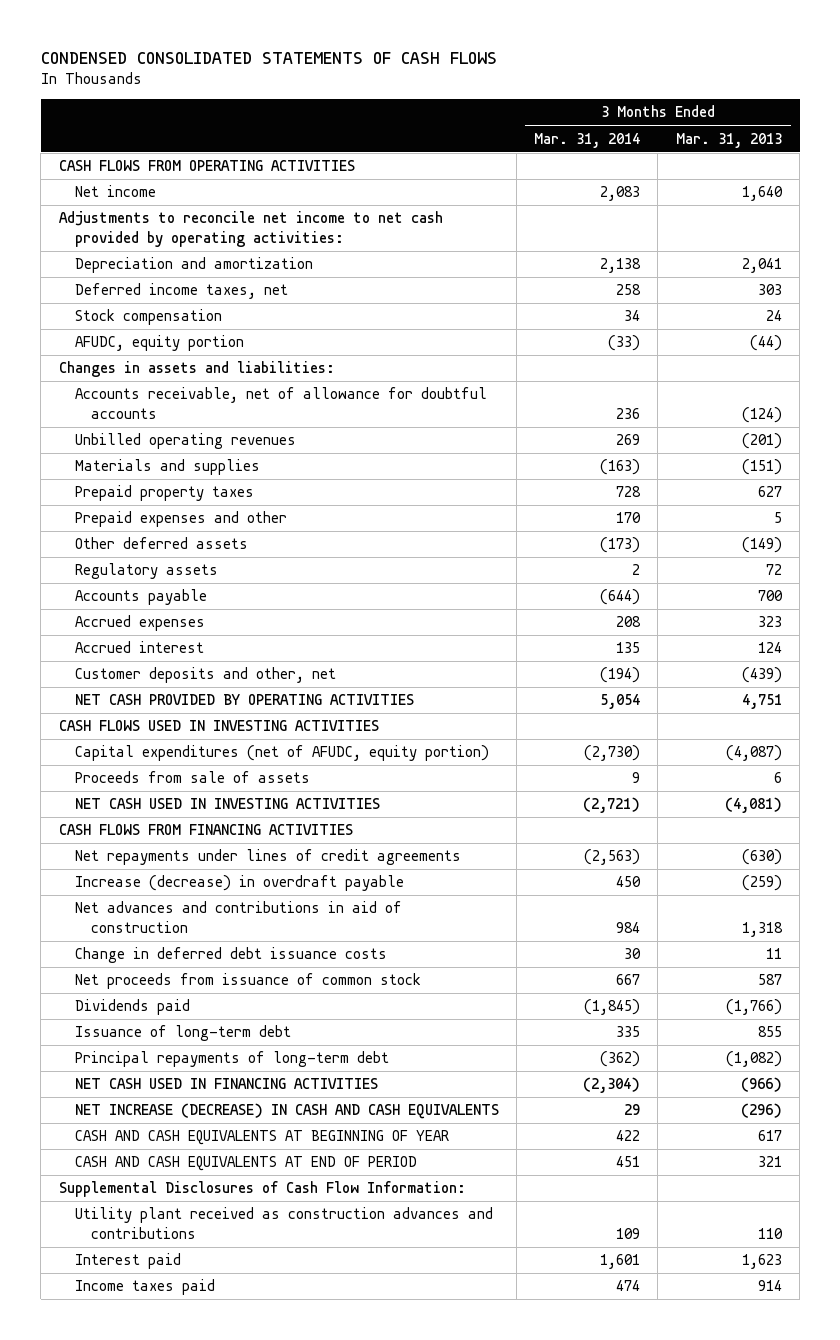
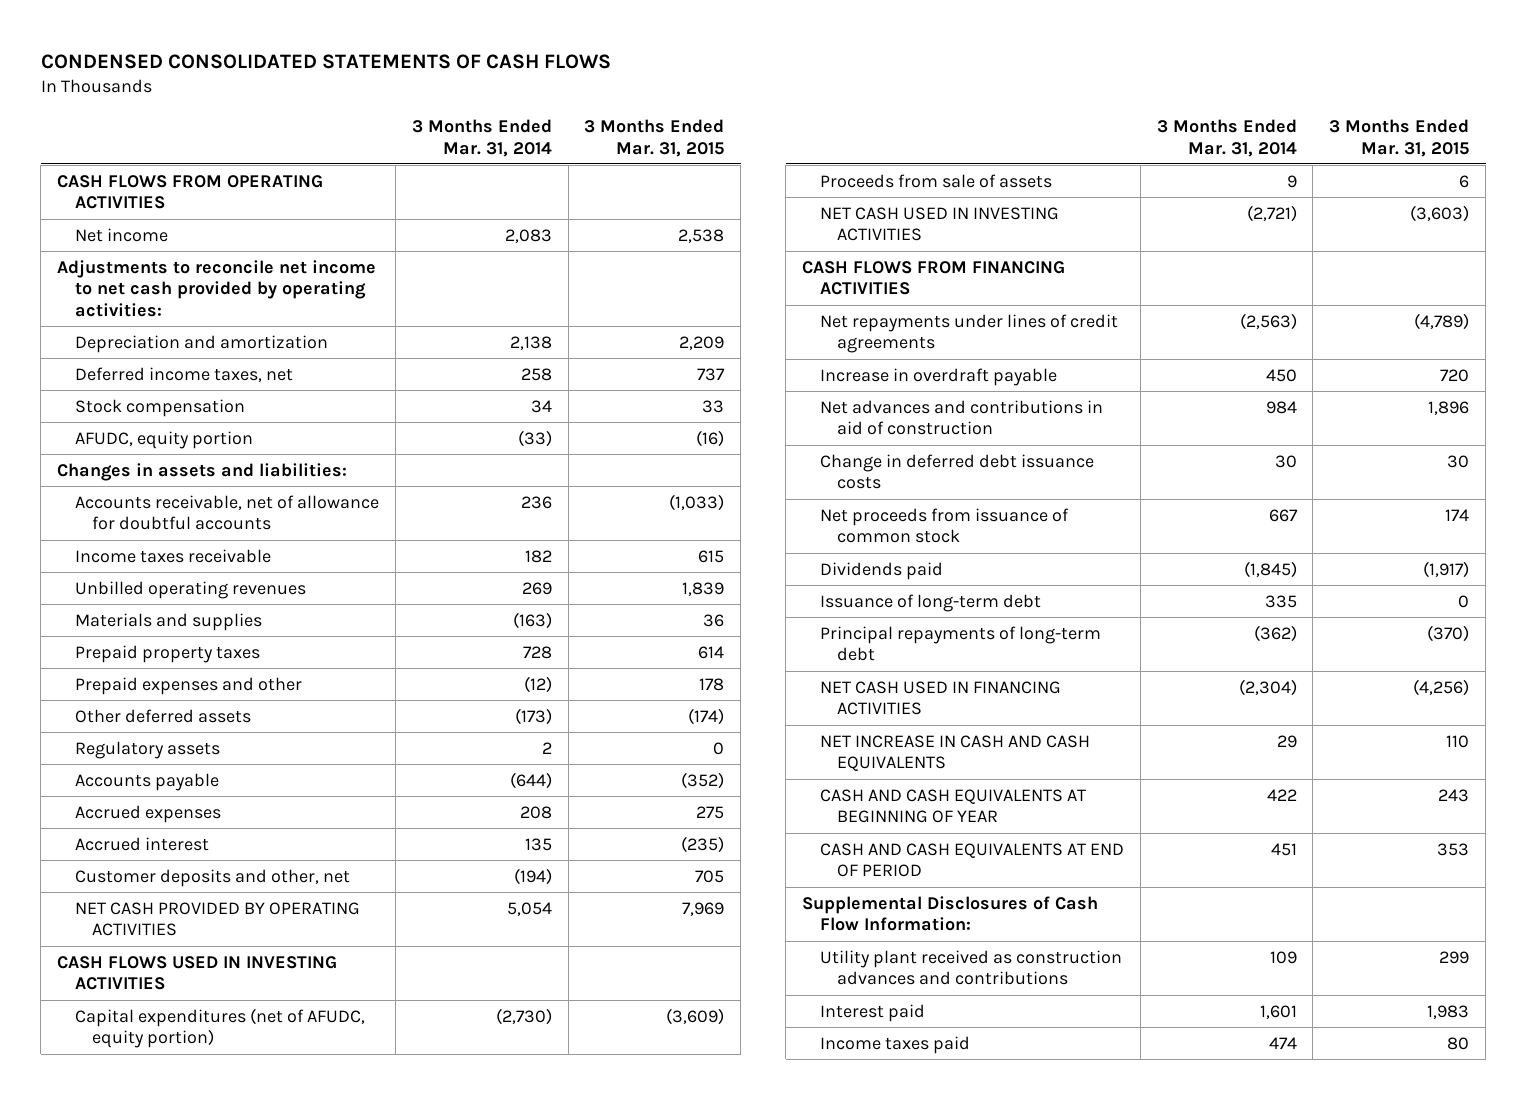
[675,132,782,148] Mar. 31, 2013 -> none
none -> [584,118,725,157] 3 Months Ended Mar. 31, 2015
none -> [74,548,271,563] Income taxes receivable
[616,512,642,524] 170 -> [523,675,552,693] (12)
[74,875,404,892] Increase (decrease) in overdraft payable -> [819,367,1057,386] Increase in overdraft payable
[74,1103,499,1120] NET INCREASE (DECREASE) IN CASH AND CASH EQUIVALENTS -> [819,734,1090,773] NET INCREASE IN CASH AND CASH EQUIVALENTS

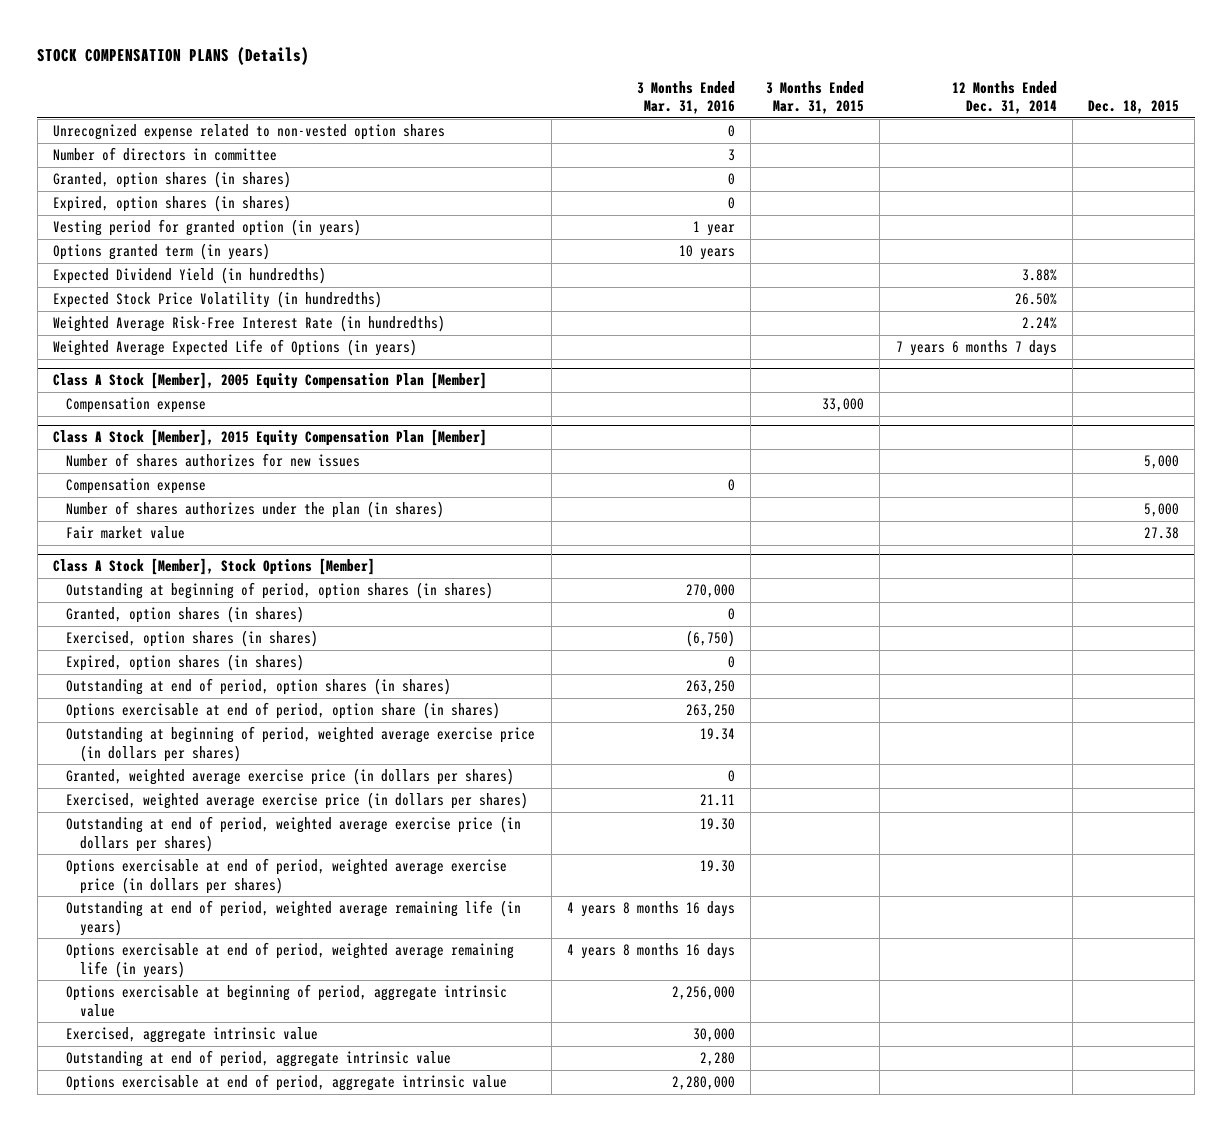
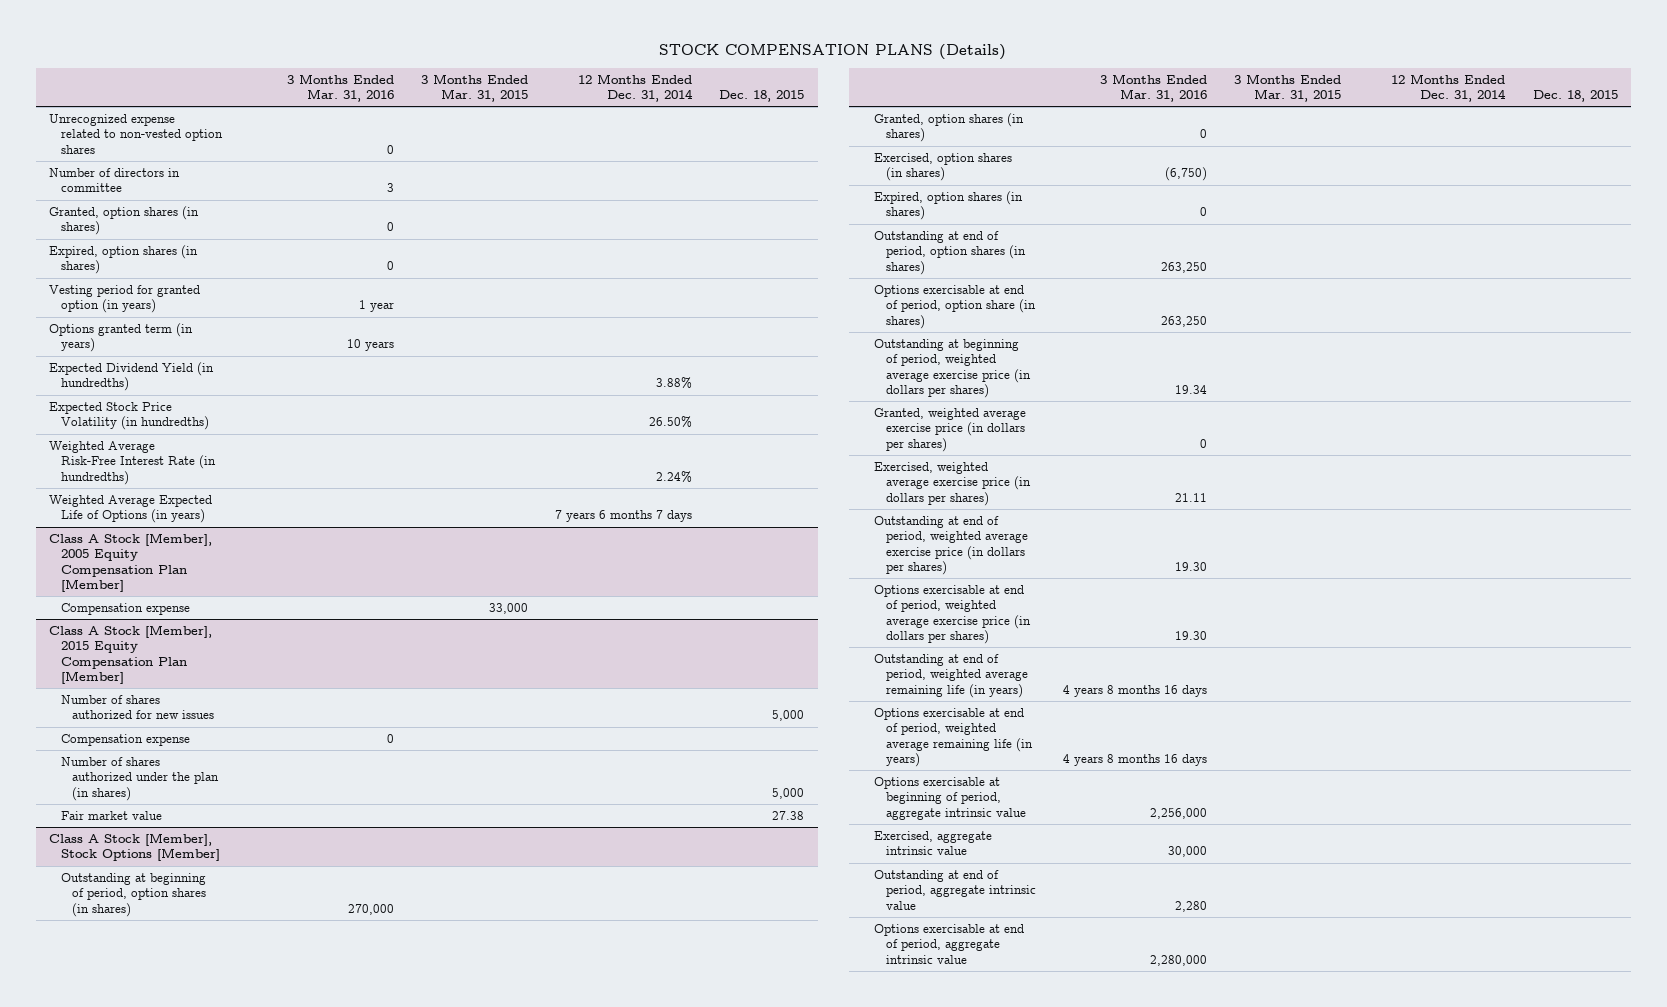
[66,453,361,468] Number of shares authorizes for new issues -> [60,694,215,720] Number of shares authorized for new issues
[66,501,445,519] Number of shares authorizes under the plan (in shares) -> [60,756,220,801] Number of shares authorized under the plan (in shares)

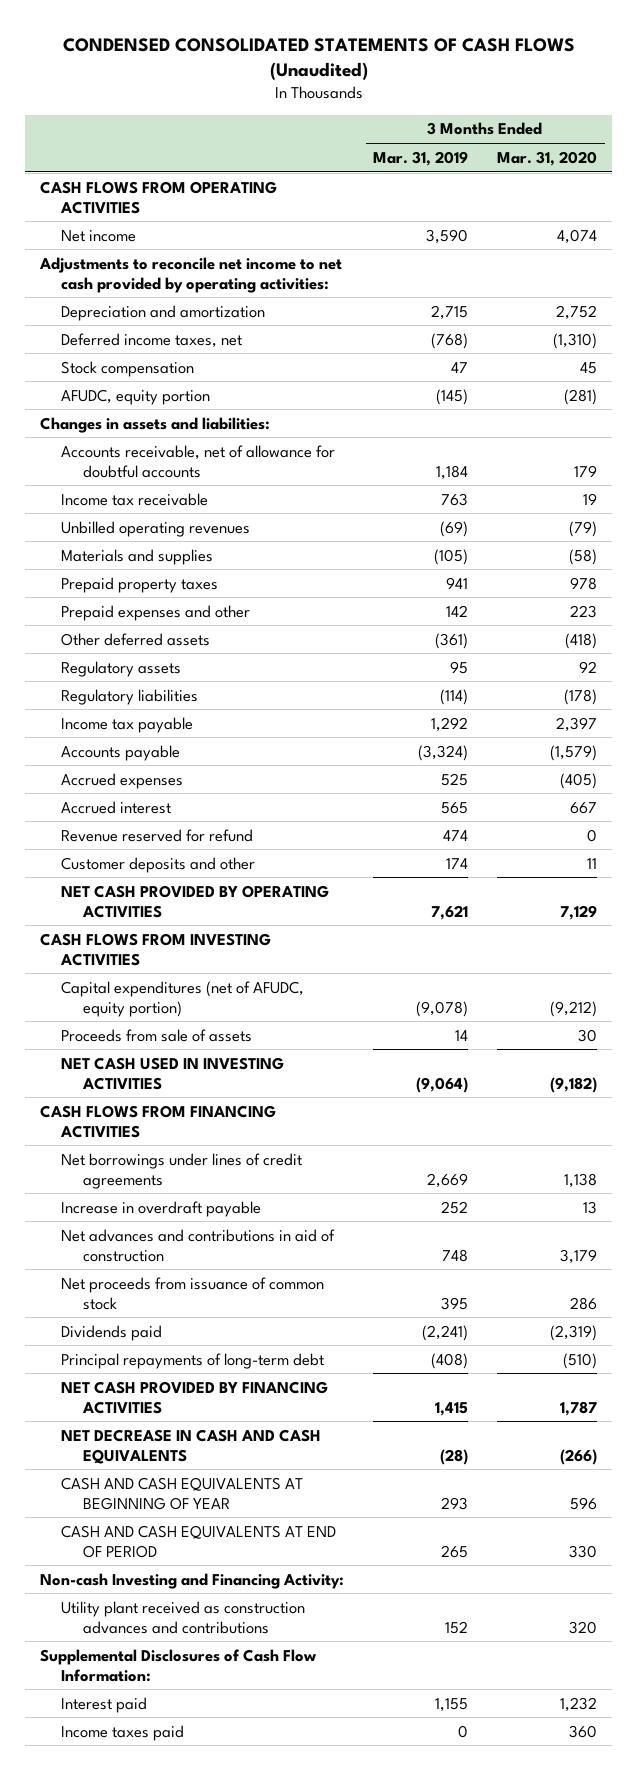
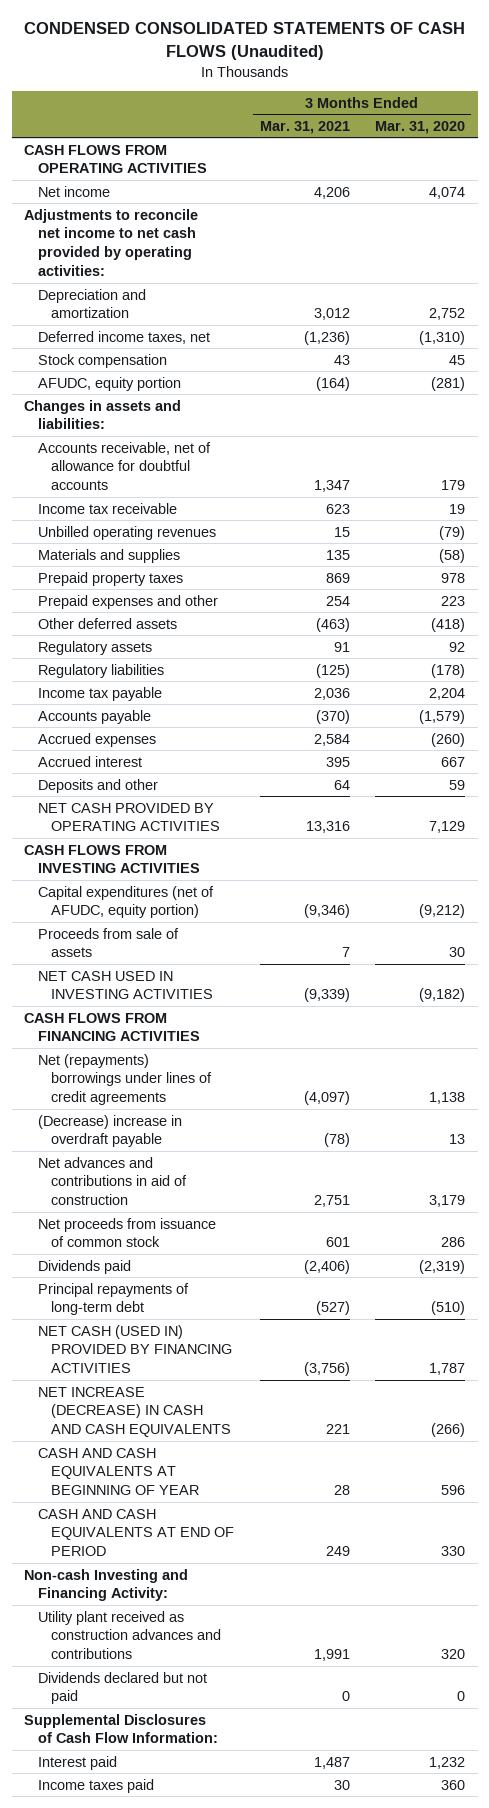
[373,150,469,166] Mar. 31, 2019 -> none
none -> [259,120,350,134] Mar. 31, 2021
[556,716,598,732] 2,397 -> [428,687,465,700] 2,204
[560,772,598,789] (405) -> [430,732,465,747] (260)
[61,828,254,842] Revenue reserved for refund -> none
[61,856,256,873] Customer deposits and other -> [37,778,158,793] Deposits and other
[587,857,598,869] 11 -> [448,779,465,790] 59
[61,1152,303,1189] Net borrowings under lines of credit agreements -> [37,1053,213,1106] Net (repayments) borrowings under lines of credit agreements
[61,1200,262,1217] Increase in overdraft payable -> [37,1114,182,1148] (Decrease) increase in overdraft payable
[61,1380,329,1414] NET CASH PROVIDED BY FINANCING ACTIVITIES -> [37,1324,233,1374] NET CASH (USED IN) PROVIDED BY FINANCING ACTIVITIES
[61,1428,322,1464] NET DECREASE IN CASH AND CASH EQUIVALENTS -> [37,1386,232,1438] NET INCREASE (DECREASE) IN CASH AND CASH EQUIVALENTS
none -> [37,1671,207,1705] Dividends declared but not paid

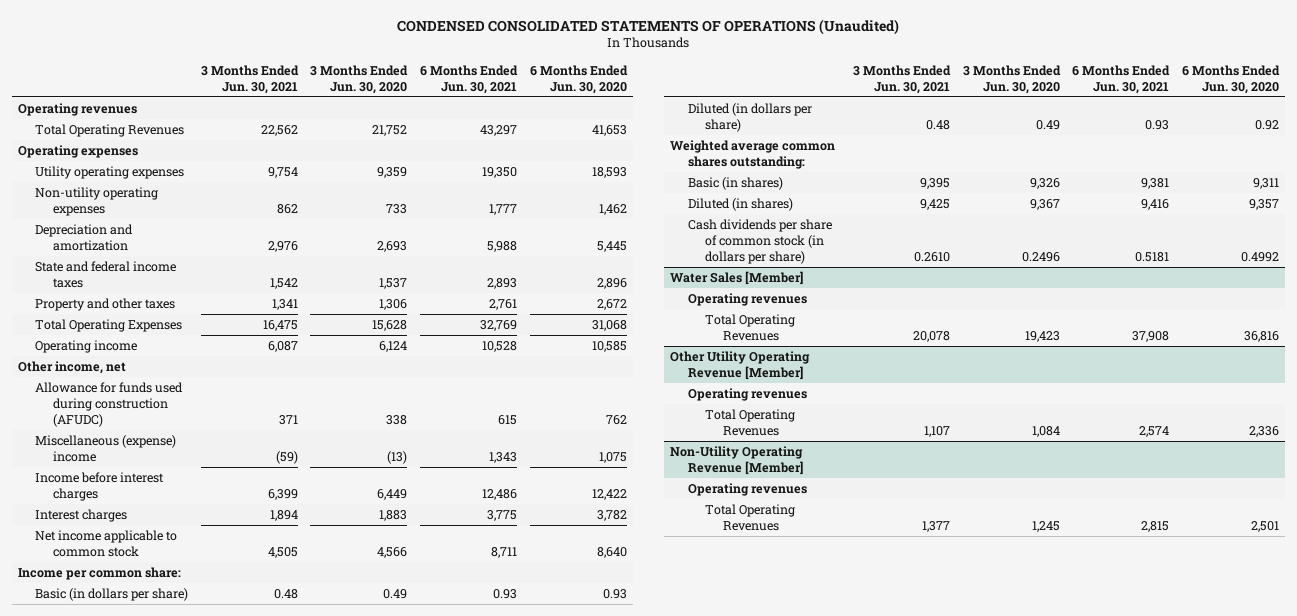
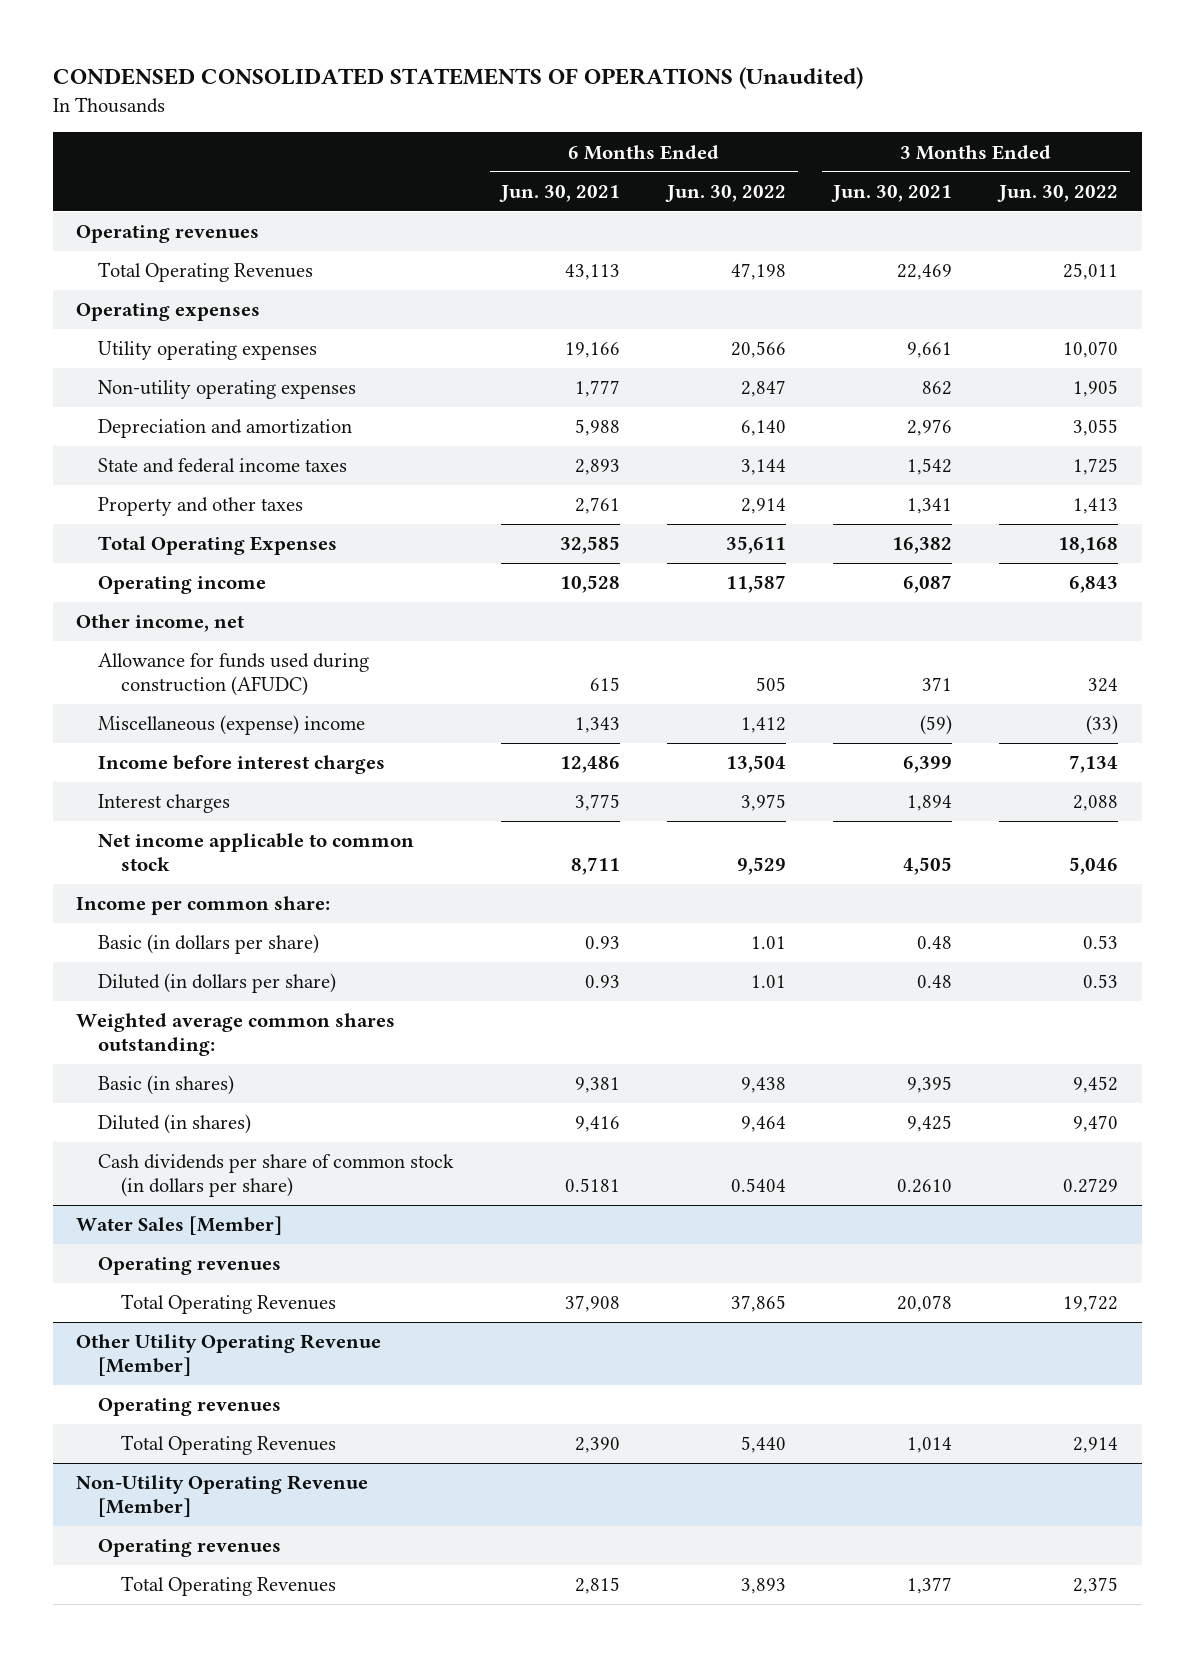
[310,64,409,94] 3 Months Ended Jun. 30, 2020 -> none
[529,64,628,94] 6 Months Ended Jun. 30, 2020 -> none
none -> [665,184,787,202] Jun. 30, 2022
none -> [997,184,1119,202] Jun. 30, 2022
[260,125,298,137] 22,562 -> [897,264,953,281] 22,469
[480,125,518,137] 43,297 -> [565,264,621,281] 43,113
[267,167,298,179] 9,754 -> [907,342,953,359] 9,661
[482,167,518,179] 19,350 -> [565,342,621,359] 19,166
[262,320,298,332] 16,475 -> [892,537,953,555] 16,382
[480,320,518,332] 32,769 -> [560,536,621,555] 32,585
[924,425,951,437] 1,107 -> [907,1437,953,1454] 1,014
[1139,425,1170,437] 2,574 -> [575,1437,621,1454] 2,390

